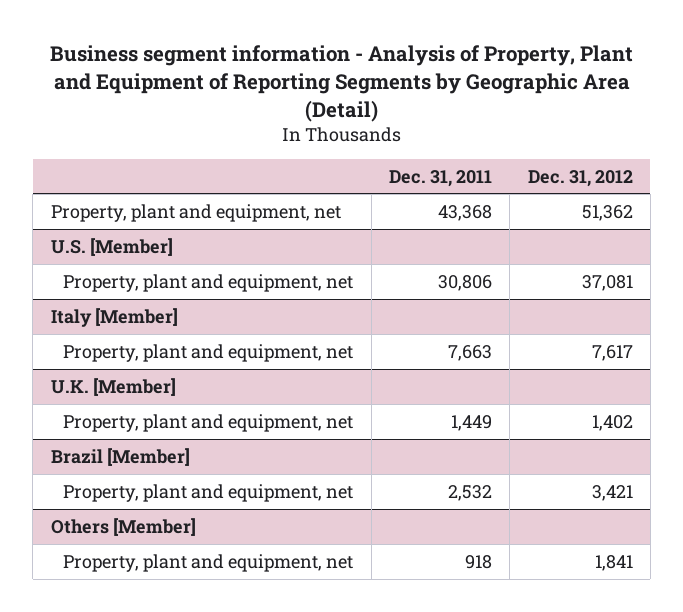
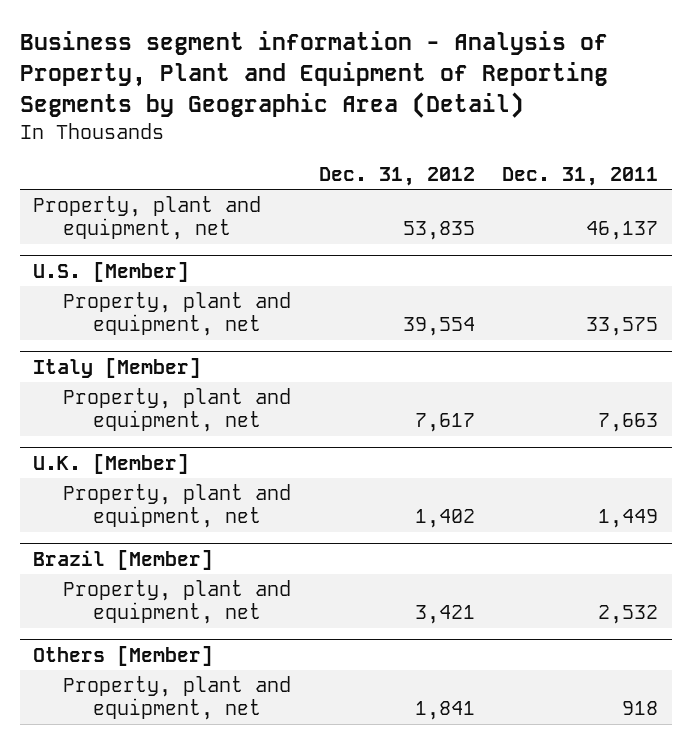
[437,204,492,221] 43,368 -> [586,221,659,241] 46,137
[581,204,633,221] 51,362 -> [402,221,475,241] 53,835
[437,274,492,291] 30,806 -> [586,317,659,337] 33,575
[581,274,633,291] 37,081 -> [402,317,475,337] 39,554

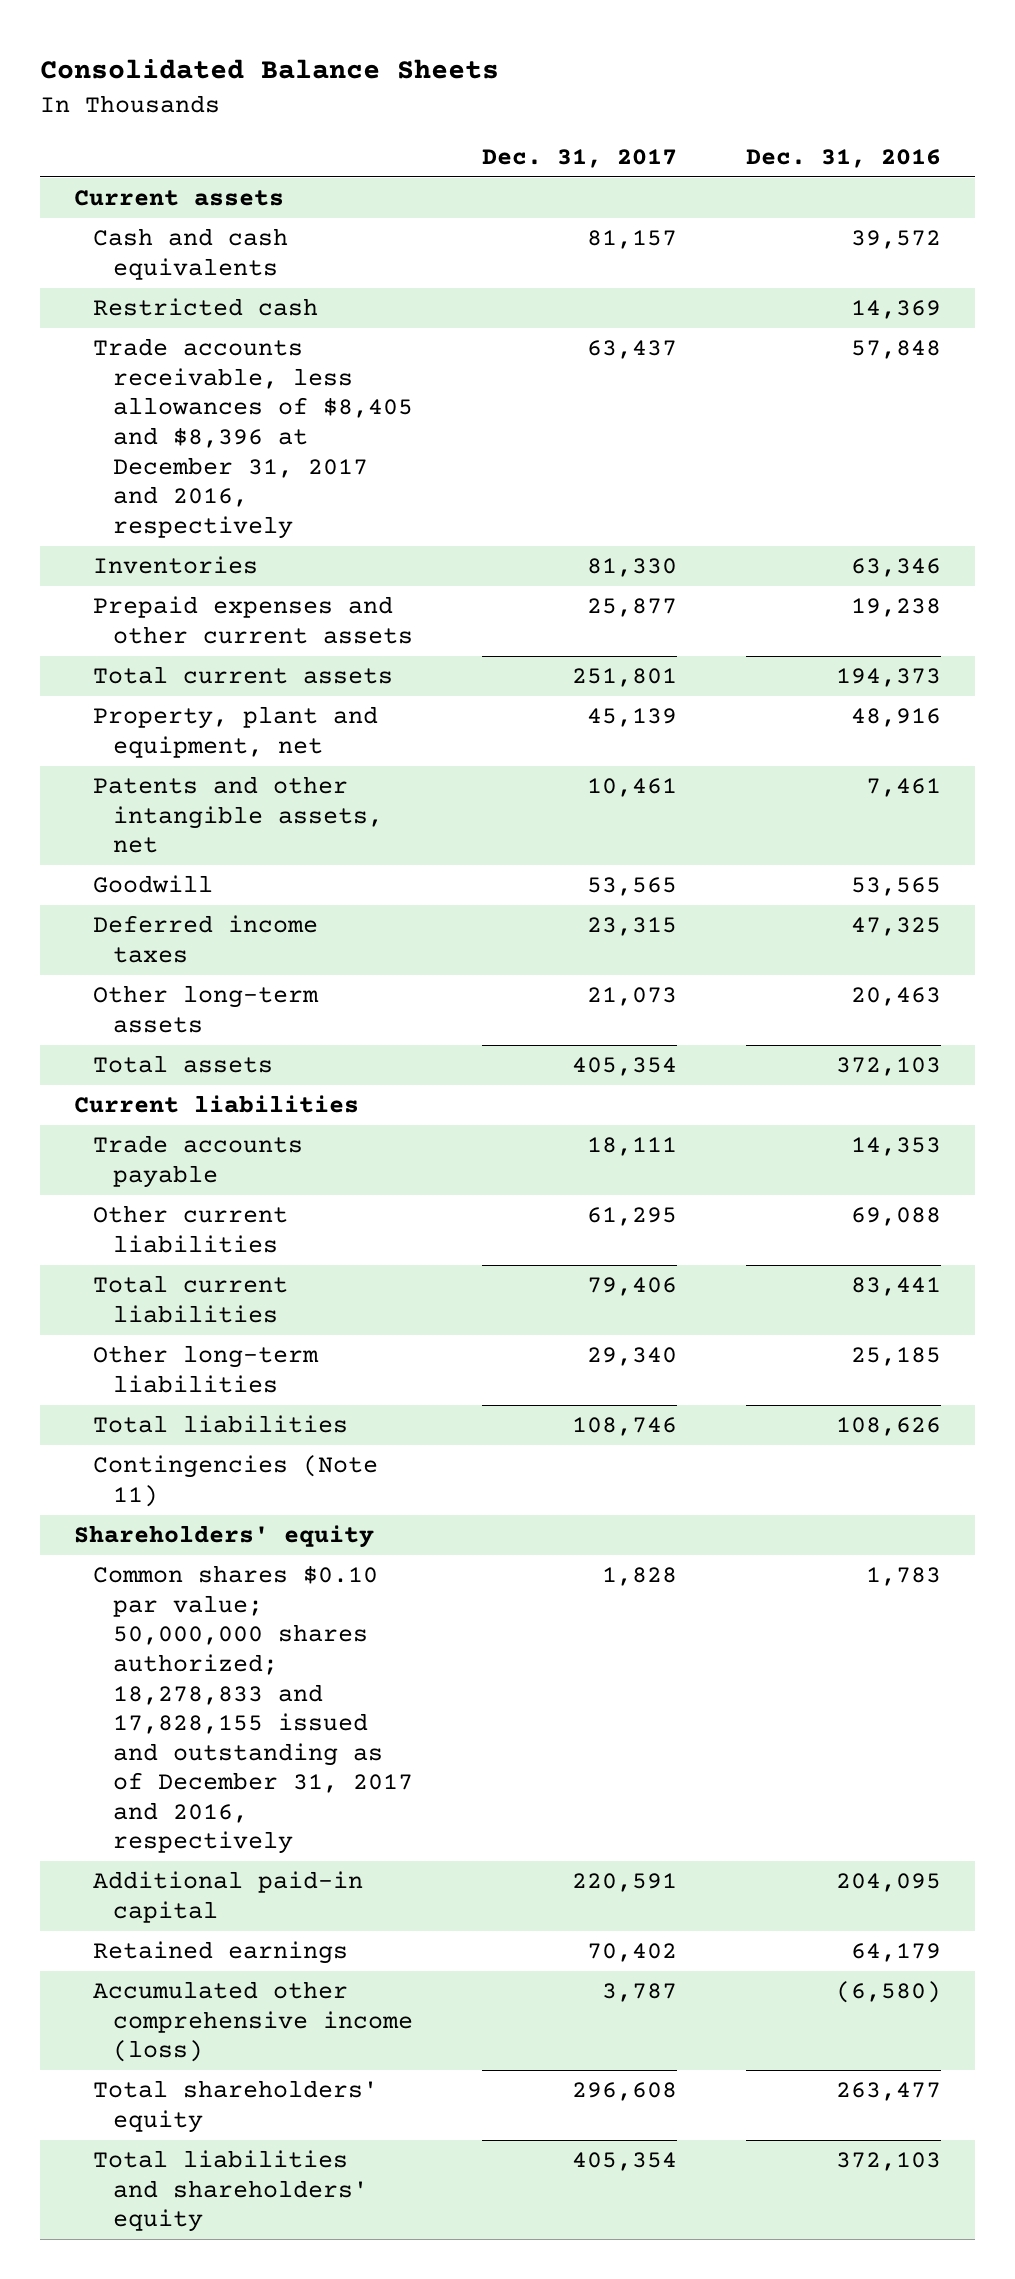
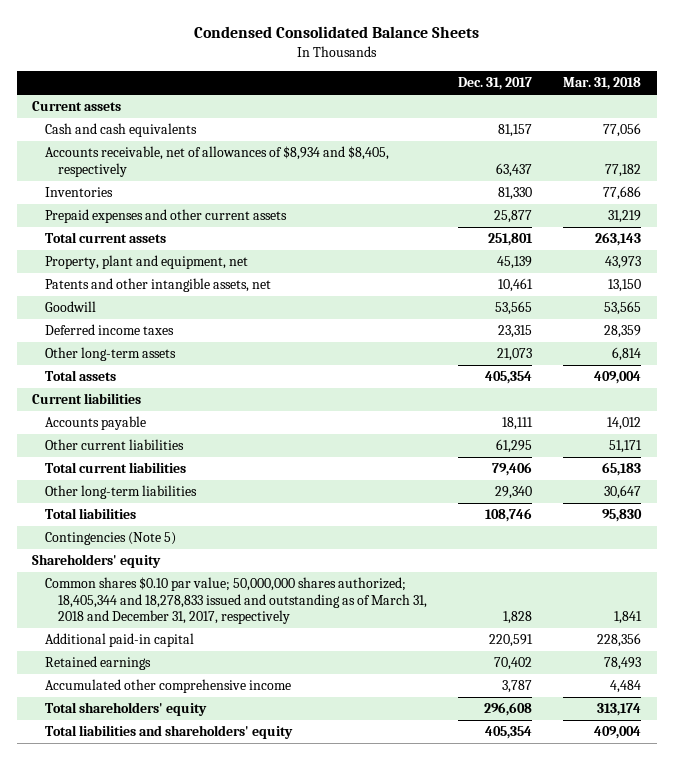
[39,59,499,80] Consolidated Balance Sheets -> [193,26,479,39] Condensed Consolidated Balance Sheets
[745,148,941,168] Dec. 31, 2016 -> none
none -> [563,77,642,91] Mar. 31, 2018
[93,298,319,317] Restricted cash -> none
[93,338,413,539] Trade accounts receivable, less allowances of $8,405 and $8,396 at December 31, 2017 and 2016, respectively -> [44,146,389,177] Accounts receivable, net of allowances of $8,934 and $8,405, respectively
[93,1135,304,1188] Trade accounts payable -> [44,416,146,431] Accounts payable
[93,1455,379,1507] Contingencies (Note 11) -> [44,532,176,546] Contingencies (Note 5)
[93,1565,413,1855] Common shares $0.10 par value; 50,000,000 shares authorized; 18,278,833 and 17,828,155 issued and outstanding as of December 31, 2017 and 2016, respectively -> [44,577,427,625] Common shares $0.10 par value; 50,000,000 shares authorized; 18,405,344 and 18,278,833 issued and outstanding as of March 31, 2018 and December 31, 2017, respectively
[93,1981,413,2063] Accumulated other comprehensive income (loss) -> [44,679,291,694] Accumulated other comprehensive income

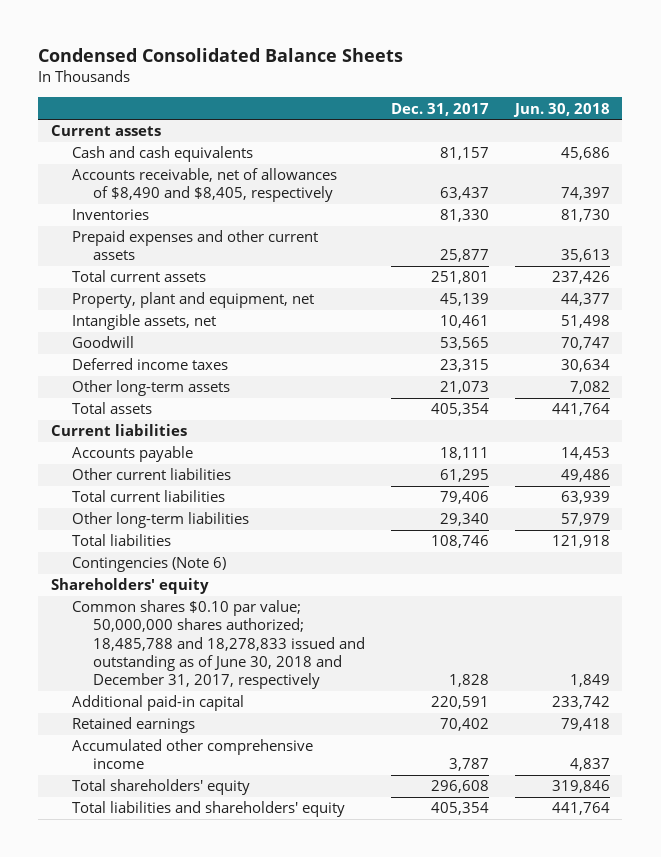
[563,77,642,91] Mar. 31, 2018 -> none
none -> [512,102,610,117] Jun. 30, 2018
[44,146,389,177] Accounts receivable, net of allowances of $8,934 and $8,405, respectively -> [72,168,338,203] Accounts receivable, net of allowances of $8,490 and $8,405, respectively
[44,278,271,293] Patents and other intangible assets, net -> [72,314,217,331] Intangible assets, net
[44,532,176,546] Contingencies (Note 5) -> [72,557,227,573] Contingencies (Note 6)
[44,577,427,625] Common shares $0.10 par value; 50,000,000 shares authorized; 18,405,344 and 18,278,833 issued and outstanding as of March 31, 2018 and December 31, 2017, respectively -> [72,600,366,690] Common shares $0.10 par value; 50,000,000 shares authorized; 18,485,788 and 18,278,833 issued and outstanding as of June 30, 2018 and December 31, 2017, respectively

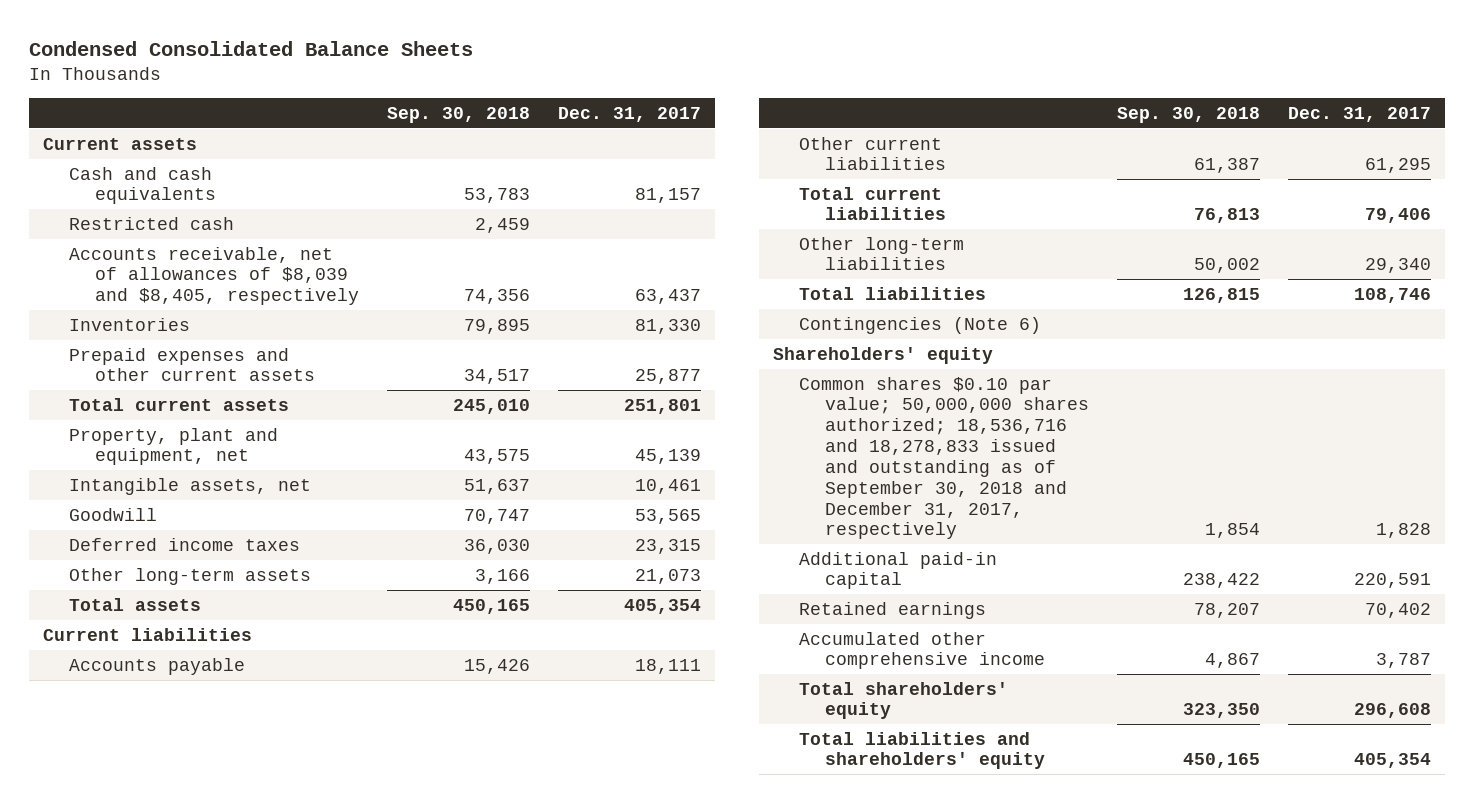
[512,102,610,117] Jun. 30, 2018 -> none
none -> [386,106,530,123] Sep. 30, 2018
none -> [68,216,234,230] Restricted cash
[72,168,338,203] Accounts receivable, net of allowances of $8,490 and $8,405, respectively -> [68,246,359,306] Accounts receivable, net of allowances of $8,039 and $8,405, respectively
[72,600,366,690] Common shares $0.10 par value; 50,000,000 shares authorized; 18,485,788 and 18,278,833 issued and outstanding as of June 30, 2018 and December 31, 2017, respectively -> [799,376,1090,540] Common shares $0.10 par value; 50,000,000 shares authorized; 18,536,716 and 18,278,833 issued and outstanding as of September 30, 2018 and December 31, 2017, respectively

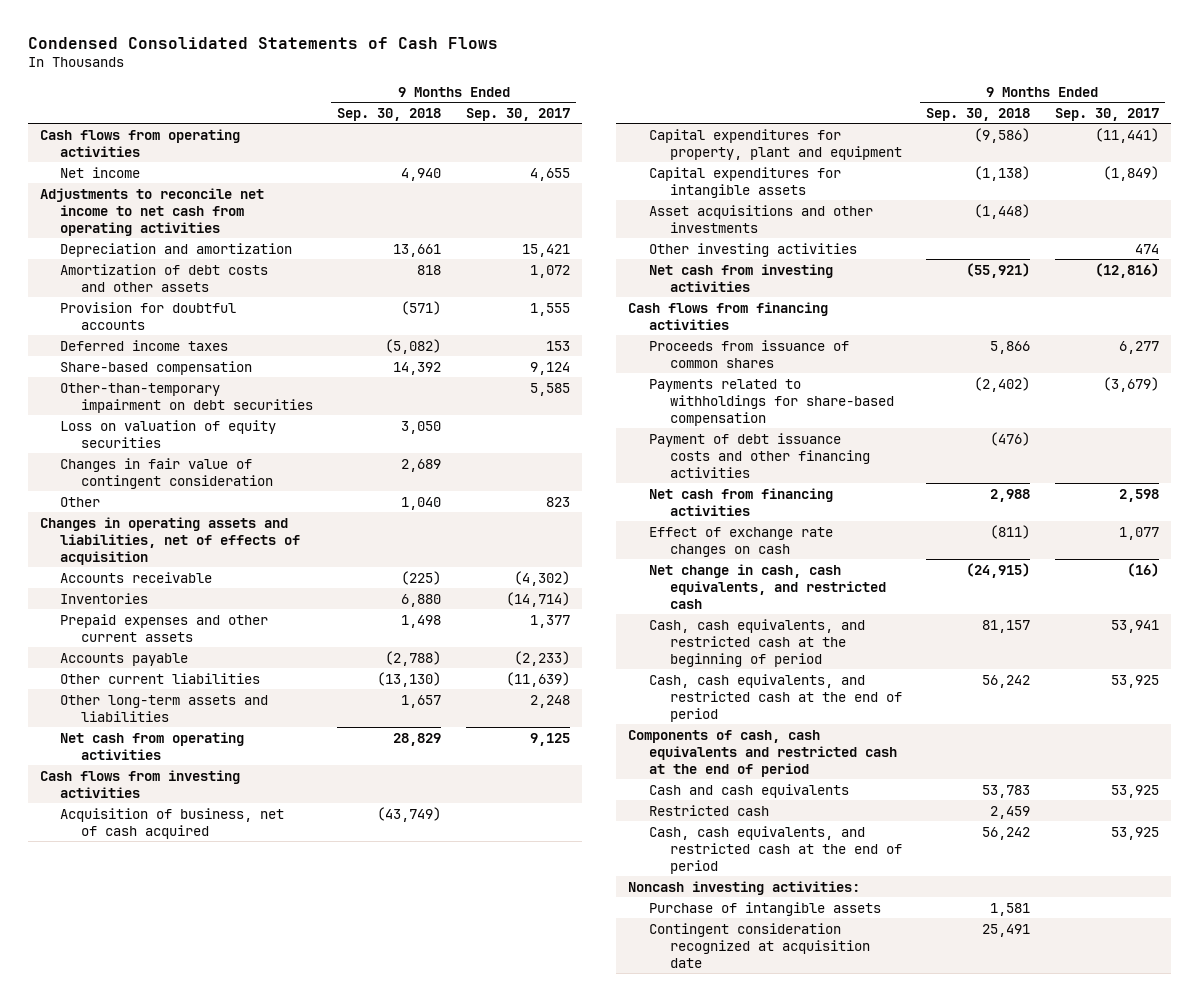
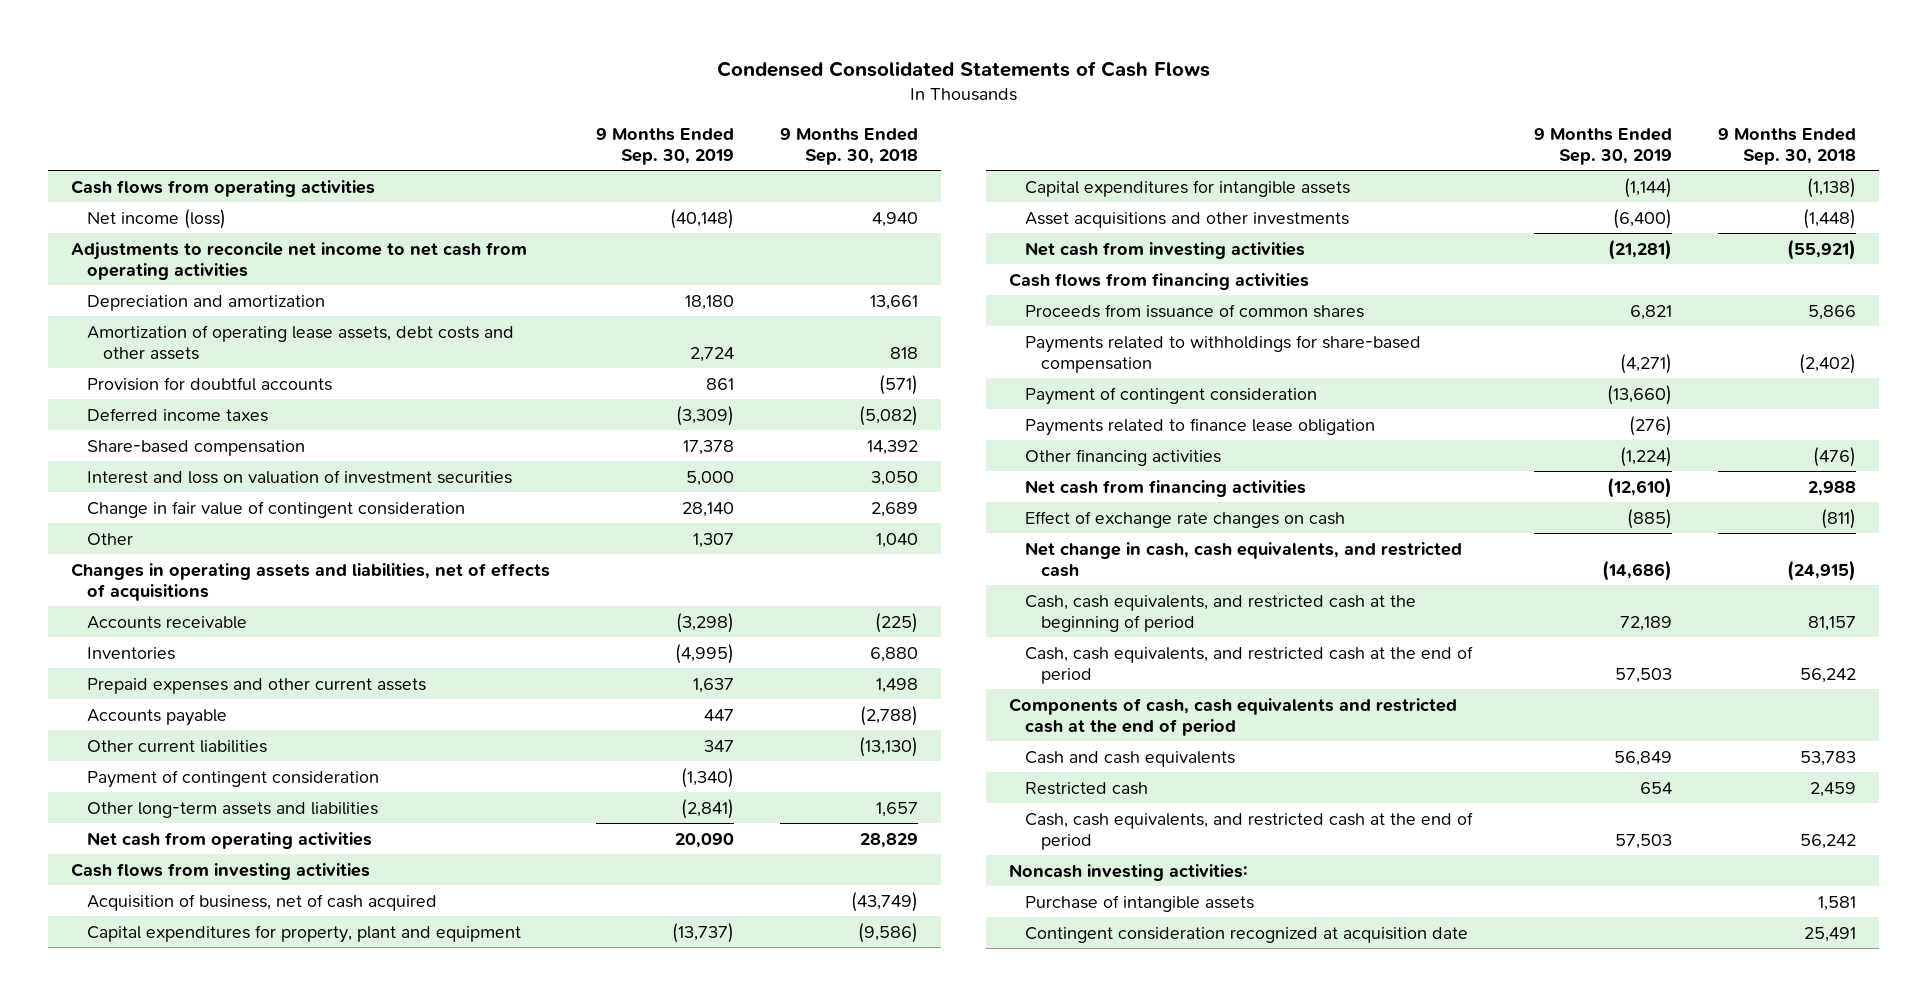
[465,107,570,121] Sep. 30, 2017 -> none
none -> [596,127,735,165] 9 Months Ended Sep. 30, 2019
[60,166,141,178] Net income -> [87,208,227,229] Net income (loss)
[60,263,269,292] Amortization of debt costs and other assets -> [87,324,515,360] Amortization of operating lease assets, debt costs and other assets
[60,382,314,413] Other-than-temporary impairment on debt securities -> none
[60,419,277,448] Loss on valuation of equity securities -> [87,469,513,484] Interest and loss on valuation of investment securities
[60,457,274,489] Changes in fair value of contingent consideration -> [87,500,466,518] Change in fair value of contingent consideration
[39,516,301,565] Changes in operating assets and liabilities, net of effects of acquisition -> [71,562,551,601] Changes in operating assets and liabilities, net of effects of acquisitions
none -> [87,769,380,788] Payment of contingent consideration
[649,242,858,257] Other investing activities -> none
none -> [1024,386,1317,405] Payment of contingent consideration
none -> [1024,417,1375,436] Payments related to finance lease obligation
[649,432,870,478] Payment of debt issuance costs and other financing activities -> [1024,448,1221,466] Other financing activities

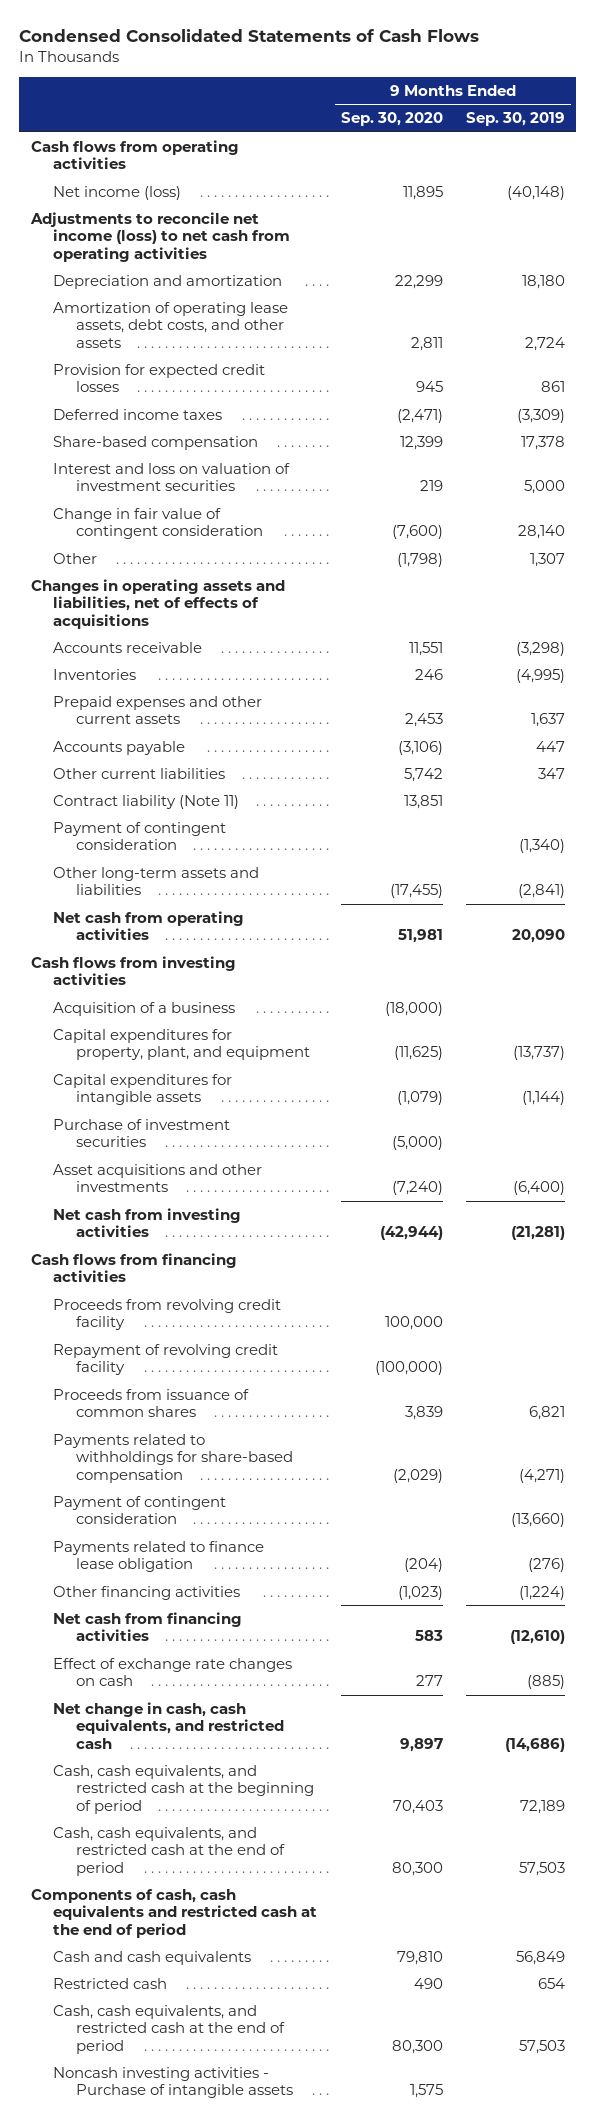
[780,127,919,165] 9 Months Ended Sep. 30, 2018 -> none
none -> [340,112,443,127] Sep. 30, 2020
[71,241,528,280] Adjustments to reconcile net income to net cash from operating activities -> [29,211,291,262] Adjustments to reconcile net income (loss) to net cash from operating activities
[87,324,515,360] Amortization of operating lease assets, debt costs and other assets -> [53,301,289,348] Amortization of operating lease assets, debt costs, and other assets
[87,376,333,391] Provision for doubtful accounts -> [53,363,266,393] Provision for expected credit losses
none -> [53,794,240,809] Contract liability (Note 11)
[87,893,438,911] Acquisition of business, net of cash acquired -> none
none -> [53,1001,236,1016] Acquisition of a business
[87,924,522,943] Capital expenditures for property, plant and equipment -> [53,1028,310,1061] Capital expenditures for property, plant, and equipment
none -> [53,1118,231,1148] Purchase of investment securities
none -> [53,1298,282,1331] Proceeds from revolving credit facility
none -> [53,1343,279,1376] Repayment of revolving credit facility
[1008,863,1248,881] Noncash investing activities: -> none
[1024,926,1468,943] Contingent consideration recognized at acquisition date -> none
[1024,894,1254,912] Purchase of intangible assets -> [53,2066,293,2099] Noncash investing activities - Purchase of intangible assets

